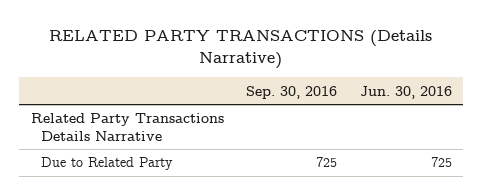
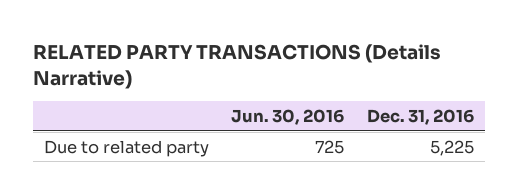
[246,85,338,99] Sep. 30, 2016 -> none
none -> [366,108,474,125] Dec. 31, 2016
[30,113,224,141] Related Party Transactions Details Narrative -> none
[41,157,174,171] Due to Related Party -> [44,139,210,157] Due to related party

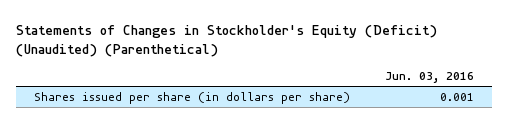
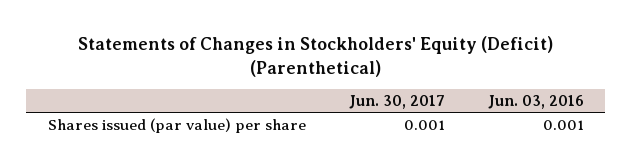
[15,24,437,57] Statements of Changes in Stockholder's Equity (Deficit) (Unaudited) (Parenthetical) -> [77,35,553,77] Statements of Changes in Stockholders' Equity (Deficit) (Parenthetical)
none -> [348,95,445,110] Jun. 30, 2017
[33,92,350,105] Shares issued per share (in dollars per share) -> [47,117,306,133] Shares issued (par value) per share

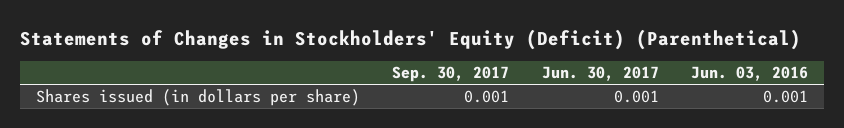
none -> [392,66,510,83] Sep. 30, 2017
[47,117,306,133] Shares issued (par value) per share -> [36,89,361,107] Shares issued (in dollars per share)

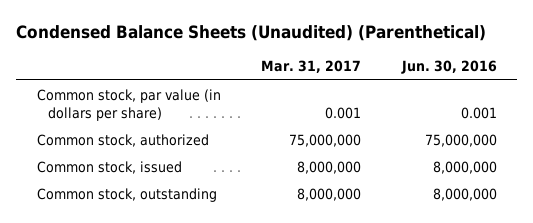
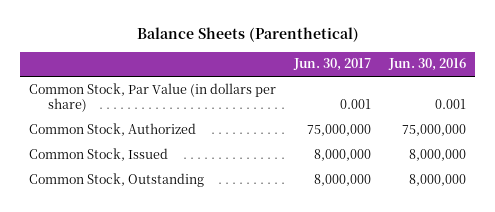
[16,25,487,42] Condensed Balance Sheets (Unaudited) (Parenthetical) -> [136,27,359,43] Balance Sheets (Parenthetical)
[261,60,362,74] Mar. 31, 2017 -> none
none -> [293,58,372,72] Jun. 30, 2017
[36,88,221,121] Common stock, par value (in dollars per share) -> [29,82,277,112] Common Stock, Par Value (in dollars per share)
[36,133,209,147] Common stock, authorized -> [29,122,197,136] Common Stock, Authorized
[36,160,182,174] Common stock, issued -> [29,147,169,161] Common Stock, Issued
[36,187,217,202] Common stock, outstanding -> [29,172,205,187] Common Stock, Outstanding

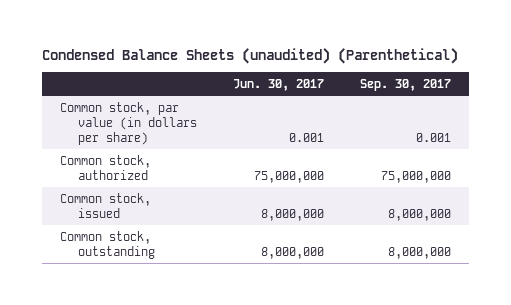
[136,27,359,43] Balance Sheets (Parenthetical) -> [41,48,458,65] Condensed Balance Sheets (unaudited) (Parenthetical)
[388,58,467,72] Jun. 30, 2016 -> none
none -> [360,79,452,92] Sep. 30, 2017
[29,82,277,112] Common Stock, Par Value (in dollars per share) -> [59,101,198,146] Common stock, par value (in dollars per share)
[29,122,197,136] Common Stock, Authorized -> [59,154,151,180] Common stock, authorized
[29,147,169,161] Common Stock, Issued -> [59,192,151,218] Common stock, issued
[29,172,205,187] Common Stock, Outstanding -> [59,230,156,259] Common stock, outstanding

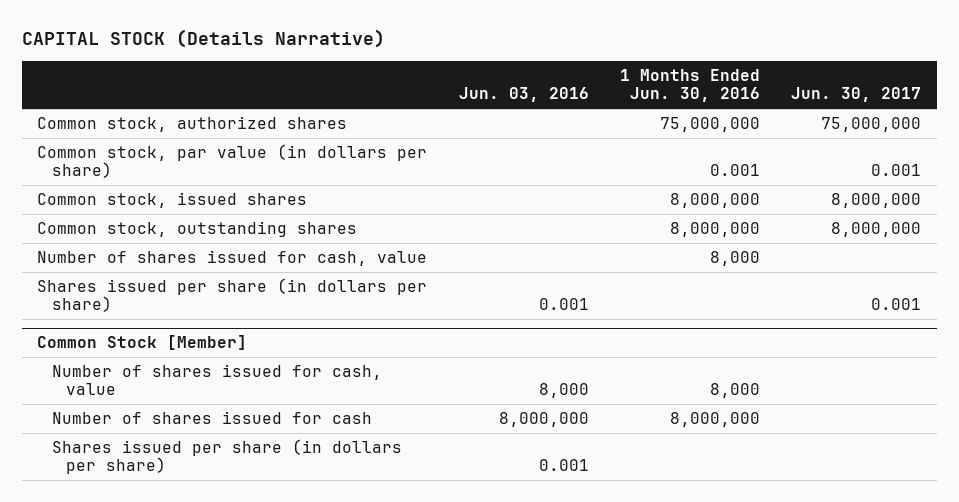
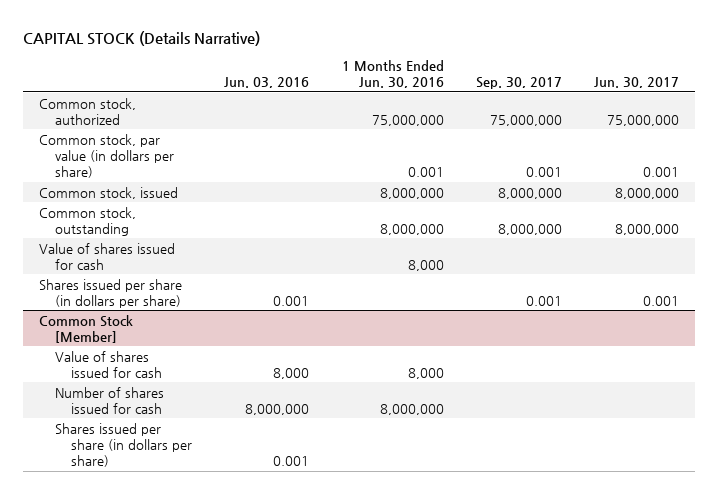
none -> [475,76,562,89] Sep. 30, 2017
[37,116,348,133] Common stock, authorized shares -> [39,97,137,125] Common stock, authorized
[37,192,308,209] Common stock, issued shares -> [39,186,179,199] Common stock, issued
[37,221,358,238] Common stock, outstanding shares -> [39,206,137,236] Common stock, outstanding
[37,250,428,267] Number of shares issued for cash, value -> [39,242,176,270] Value of shares issued for cash
[51,364,382,396] Number of shares issued for cash, value -> [55,350,163,378] Value of shares issued for cash

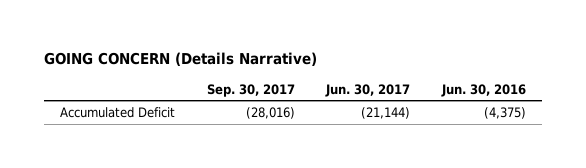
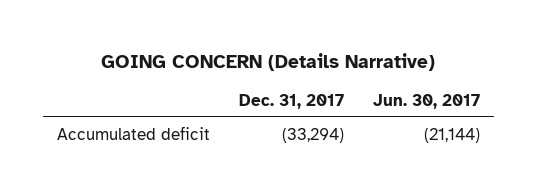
[206,83,295,97] Sep. 30, 2017 -> none
[440,83,526,97] Jun. 30, 2016 -> none
none -> [238,93,344,109] Dec. 31, 2017
[60,107,176,119] Accumulated Deficit -> [57,125,211,140] Accumulated deficit

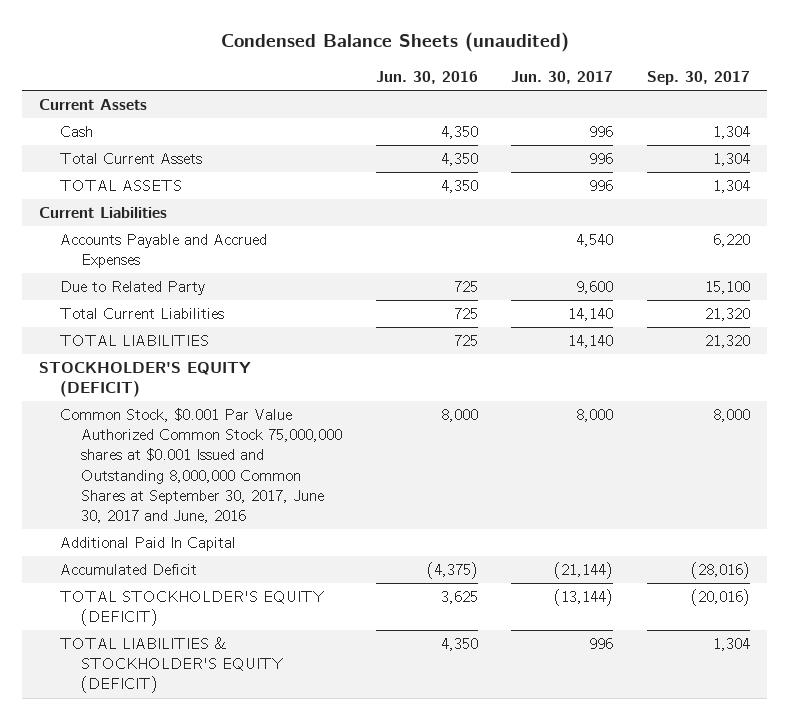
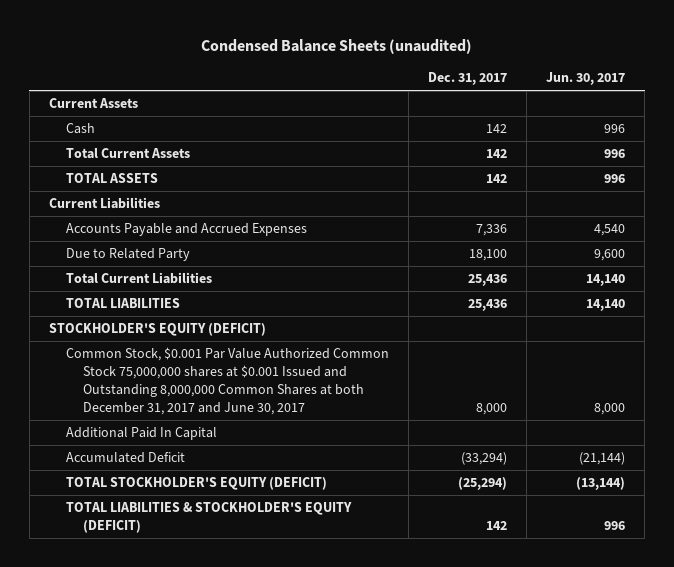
[375,71,478,85] Jun. 30, 2016 -> none
[647,71,751,86] Sep. 30, 2017 -> none
none -> [428,72,508,86] Dec. 31, 2017
[59,408,342,523] Common Stock, $0.001 Par Value Authorized Common Stock 75,000,000 shares at $0.001 Issued and Outstanding 8,000,000 Common Shares at September 30, 2017, June 30, 2017 and June, 2016 -> [66,347,390,415] Common Stock, $0.001 Par Value Authorized Common Stock 75,000,000 shares at $0.001 Issued and Outstanding 8,000,000 Common Shares at both December 31, 2017 and June 30, 2017

